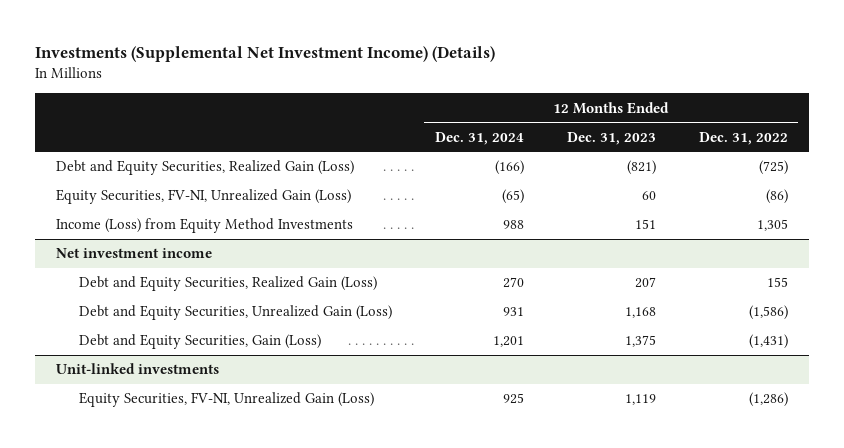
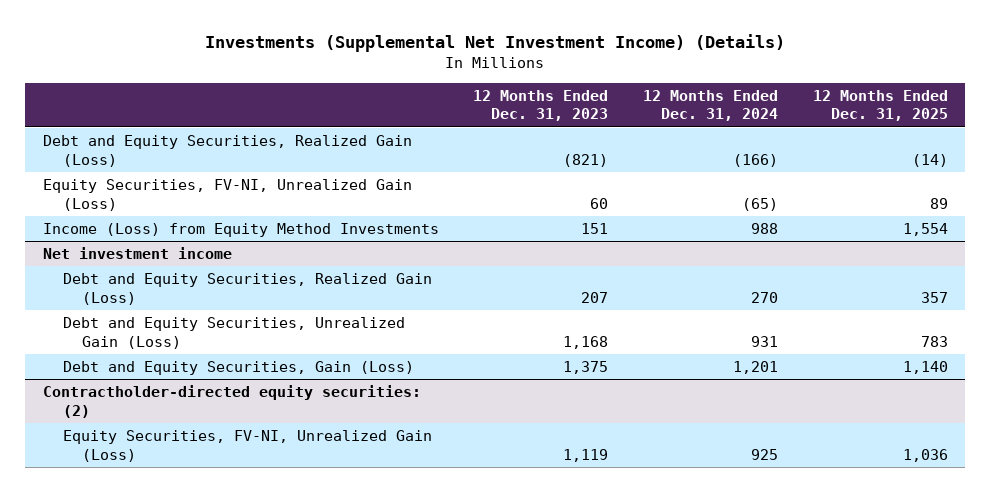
[698,131,788,145] Dec. 31, 2022 -> none
none -> [812,89,948,122] 12 Months Ended Dec. 31, 2025
[56,363,220,375] Unit-linked investments -> [42,384,421,418] Contractholder-directed equity securities: (2)

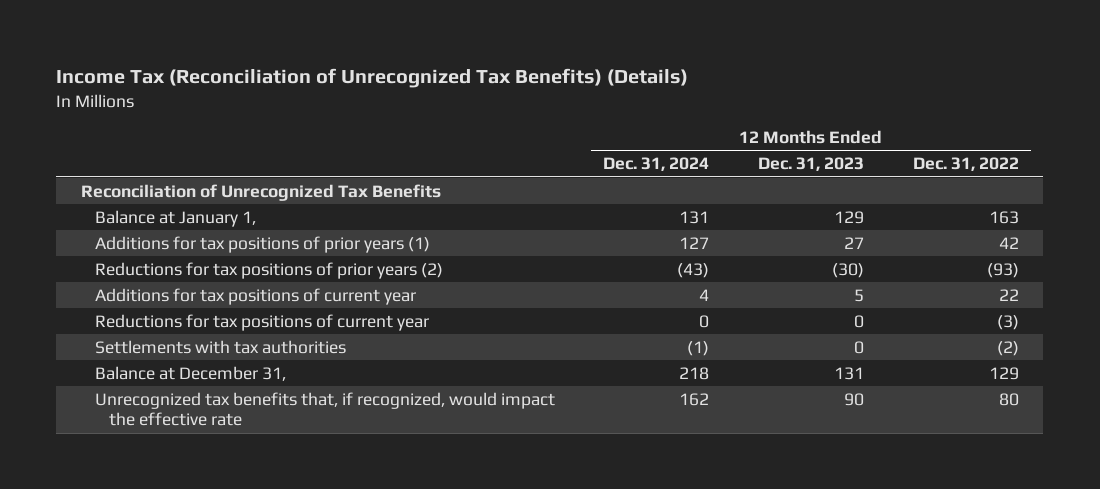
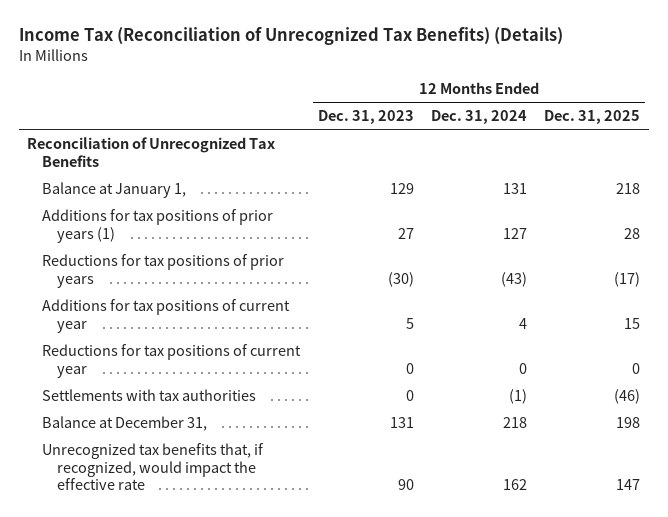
[912,157,1019,172] Dec. 31, 2022 -> none
none -> [544,109,641,124] Dec. 31, 2025
[94,261,443,279] Reductions for tax positions of prior years (2) -> [42,253,285,288] Reductions for tax positions of prior years

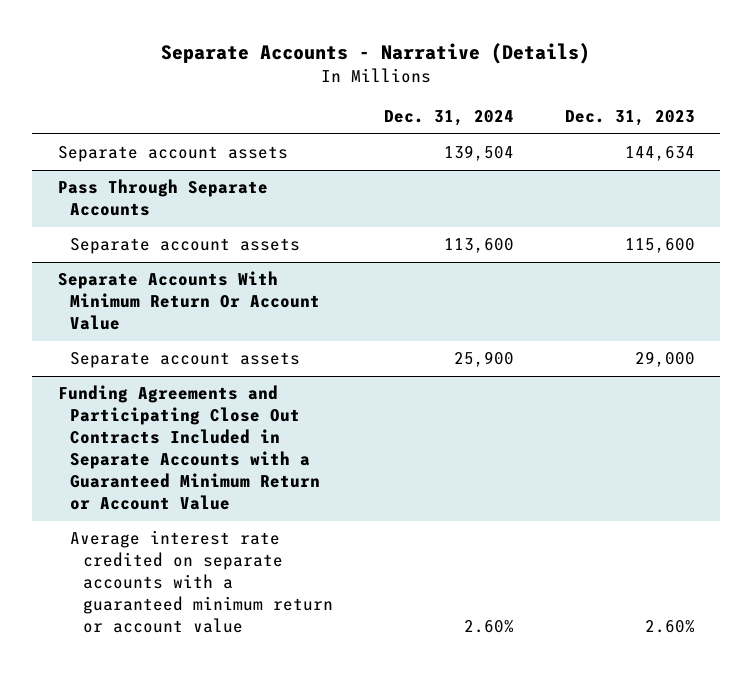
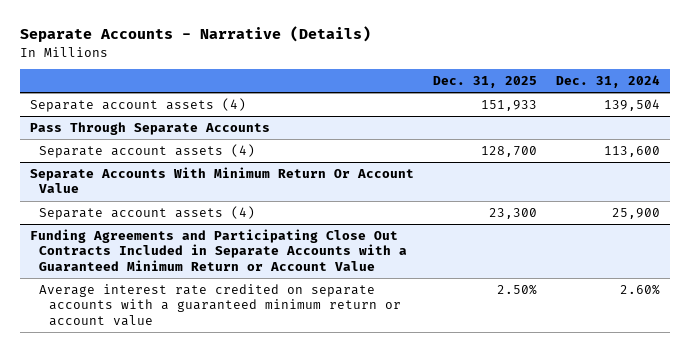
[564,110,695,127] Dec. 31, 2023 -> none
none -> [432,76,537,89] Dec. 31, 2025
[57,146,288,163] Separate account assets -> [29,98,246,113] Separate account assets (4)
[70,238,301,255] Separate account assets -> [39,144,256,159] Separate account assets (4)
[70,352,301,369] Separate account assets -> [39,206,256,221] Separate account assets (4)

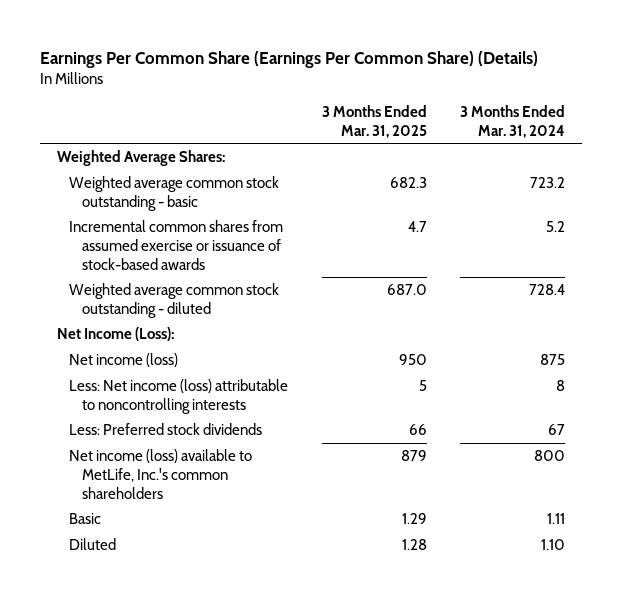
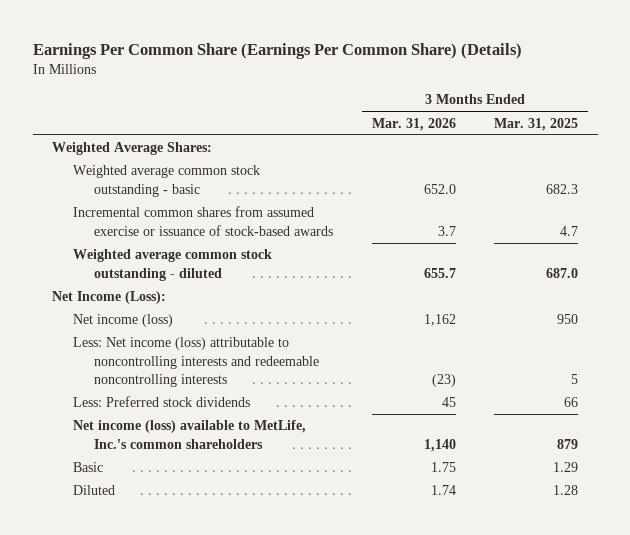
[460,104,566,138] 3 Months Ended Mar. 31, 2024 -> none
none -> [371,117,456,131] Mar. 31, 2026
[69,379,289,414] Less: Net income (loss) attributable to noncontrolling interests -> [72,337,319,387] Less: Net income (loss) attributable to noncontrolling interests and redeemable noncontrolling interests

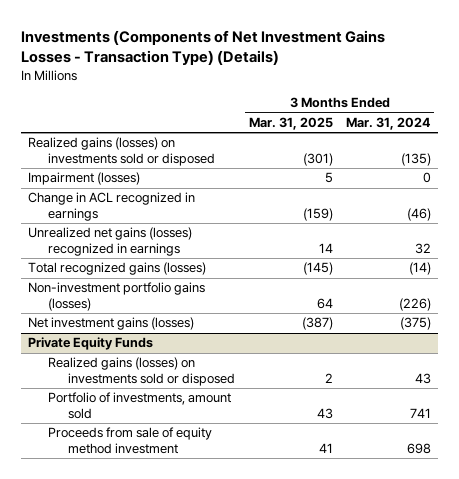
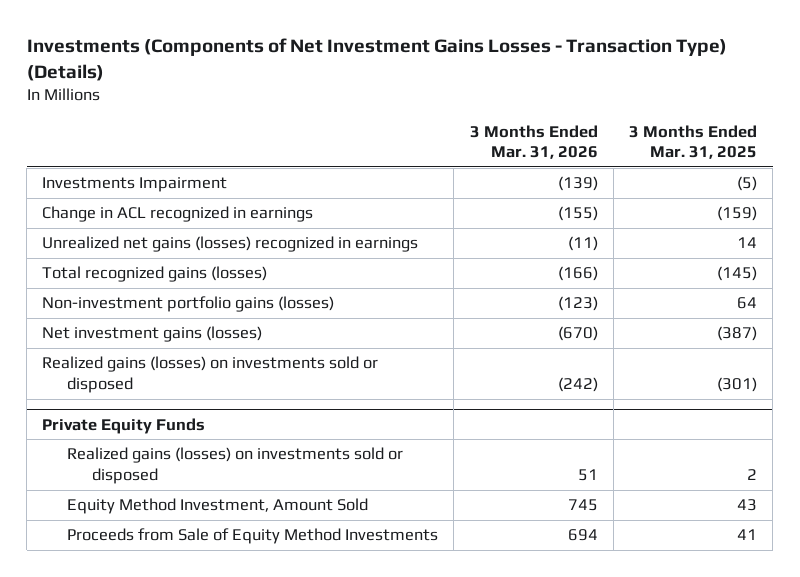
[345,117,431,131] Mar. 31, 2024 -> none
none -> [469,124,598,159] 3 Months Ended Mar. 31, 2026
[27,172,140,186] Impairment (losses) -> [42,177,228,193] Investments Impairment
[324,172,333,184] 5 -> [737,176,758,192] (5)
[27,137,215,166] Realized gains (losses) on investments sold or disposed -> [42,356,379,393] Realized gains (losses) on investments sold or disposed
[47,392,231,419] Portfolio of investments, amount sold -> [67,498,369,515] Equity Method Investment, Amount Sold
[47,427,212,454] Proceeds from sale of equity method investment -> [67,528,439,545] Proceeds from Sale of Equity Method Investments

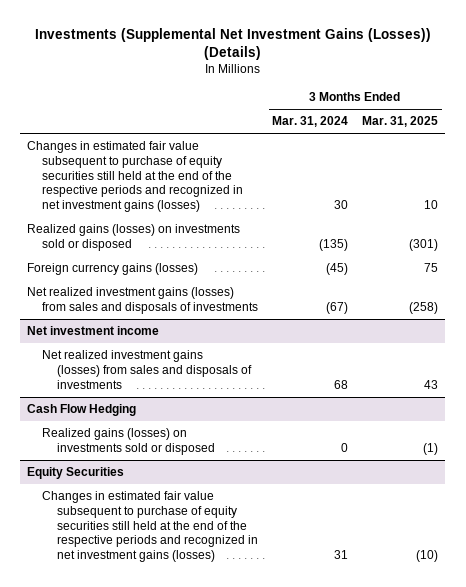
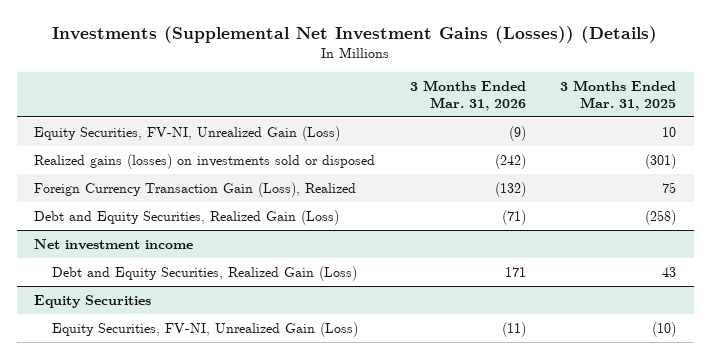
[272,116,349,128] Mar. 31, 2024 -> none
none -> [409,79,526,111] 3 Months Ended Mar. 31, 2026
[27,141,244,213] Changes in estimated fair value subsequent to purchase of equity securities still held at the end of the respective periods and recognized in net investment gains (losses) -> [33,125,340,141] Equity Securities, FV-NI, Unrealized Gain (Loss)
[27,263,199,276] Foreign currency gains (losses) -> [33,181,356,197] Foreign Currency Transaction Gain (Loss), Realized
[27,287,259,314] Net realized investment gains (losses) from sales and disposals of investments -> [33,209,339,225] Debt and Equity Securities, Realized Gain (Loss)
[27,404,137,417] Cash Flow Hedging -> none
[42,428,215,455] Realized gains (losses) on investments sold or disposed -> none
[42,350,252,389] Net realized investment gains (losses) from sales and disposals of investments -> [52,265,358,281] Debt and Equity Securities, Realized Gain (Loss)
[42,491,258,563] Changes in estimated fair value subsequent to purchase of equity securities still held at the end of the respective periods and recognized in net investment gains (losses) -> [52,321,359,337] Equity Securities, FV-NI, Unrealized Gain (Loss)

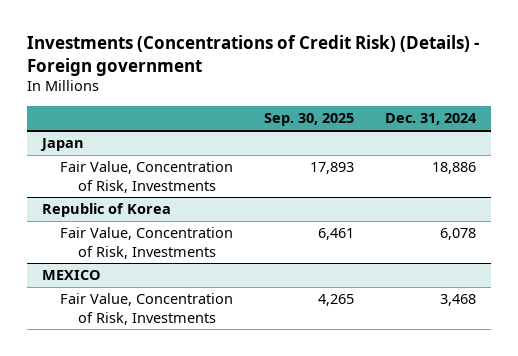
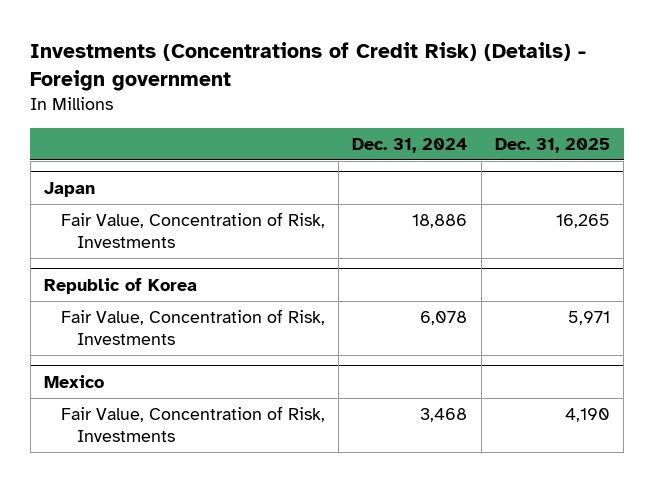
[263,113,354,127] Sep. 30, 2025 -> none
none -> [494,137,610,153] Dec. 31, 2025
[42,270,102,281] MEXICO -> [43,374,104,388] Mexico

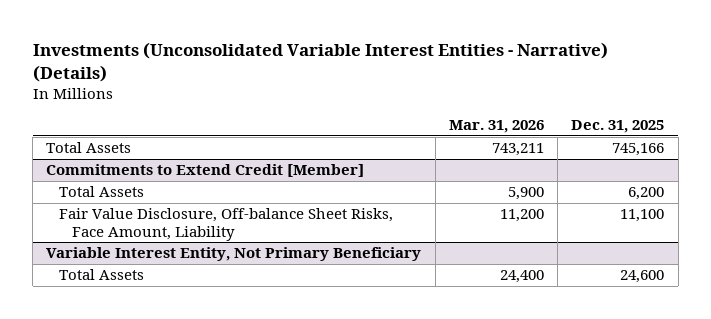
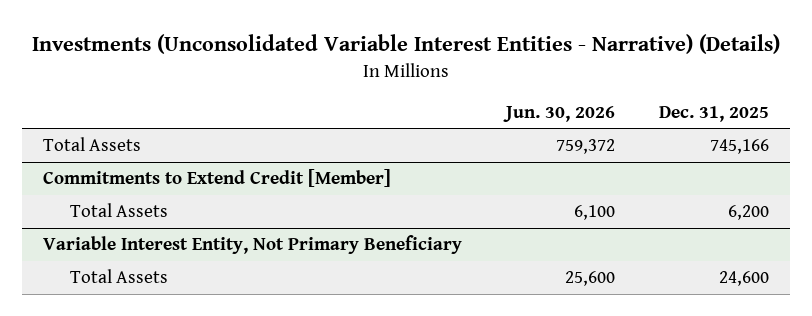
[448,120,544,134] Mar. 31, 2026 -> none
none -> [503,105,616,122] Jun. 30, 2026
[59,208,394,241] Fair Value Disclosure, Off-balance Sheet Risks, Face Amount, Liability -> none

